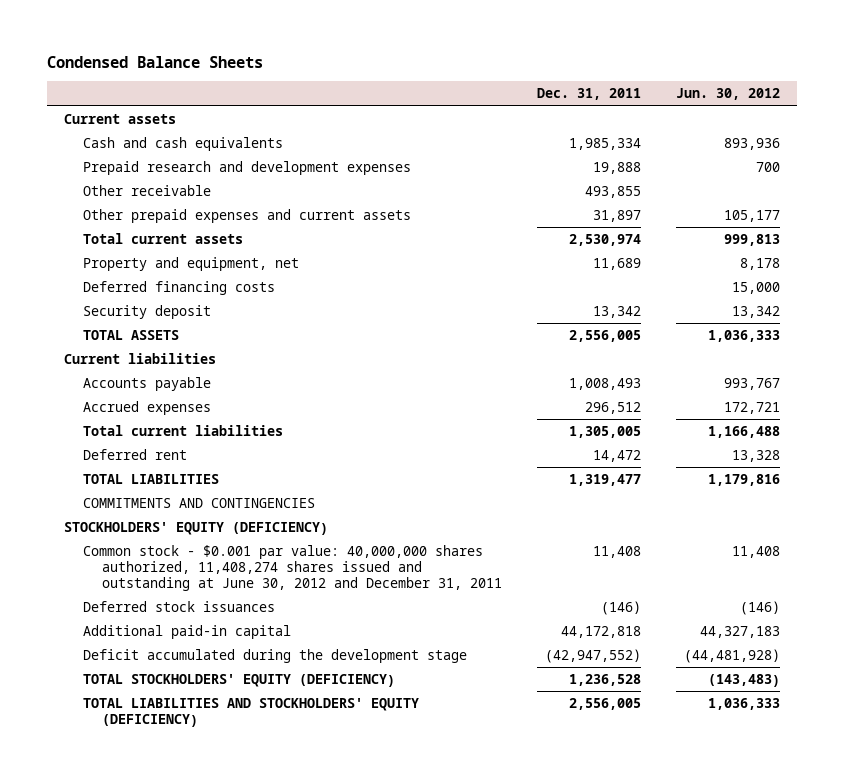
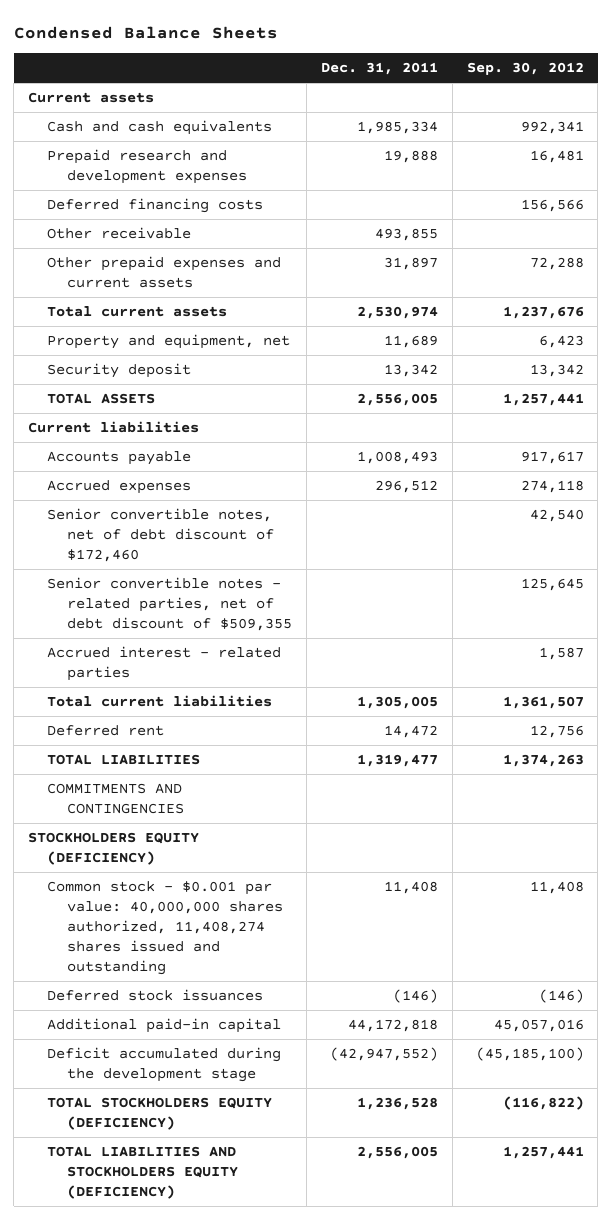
[675,88,780,101] Jun. 30, 2012 -> none
none -> [466,62,584,76] Sep. 30, 2012
[83,280,276,295] Deferred financing costs -> [47,198,264,214] Deferred financing costs
none -> [47,508,274,563] Senior convertible notes, net of debt discount of $172,460
none -> [47,577,292,632] Senior convertible notes - related parties, net of debt discount of $509,355
none -> [47,646,282,682] Accrued interest - related parties
[64,521,329,535] STOCKHOLDERS' EQUITY (DEFICIENCY) -> [27,832,199,866] STOCKHOLDERS EQUITY (DEFICIENCY)
[83,544,502,591] Common stock - $0.001 par value: 40,000,000 shares authorized, 11,408,274 shares issued and outstanding at June 30, 2012 and December 31, 2011 -> [47,881,283,976] Common stock - $0.001 par value: 40,000,000 shares authorized, 11,408,274 shares issued and outstanding
[83,673,396,687] TOTAL STOCKHOLDERS' EQUITY (DEFICIENCY) -> [47,1097,273,1131] TOTAL STOCKHOLDERS EQUITY (DEFICIENCY)
[83,697,420,727] TOTAL LIABILITIES AND STOCKHOLDERS' EQUITY (DEFICIENCY) -> [47,1146,238,1200] TOTAL LIABILITIES AND STOCKHOLDERS EQUITY (DEFICIENCY)

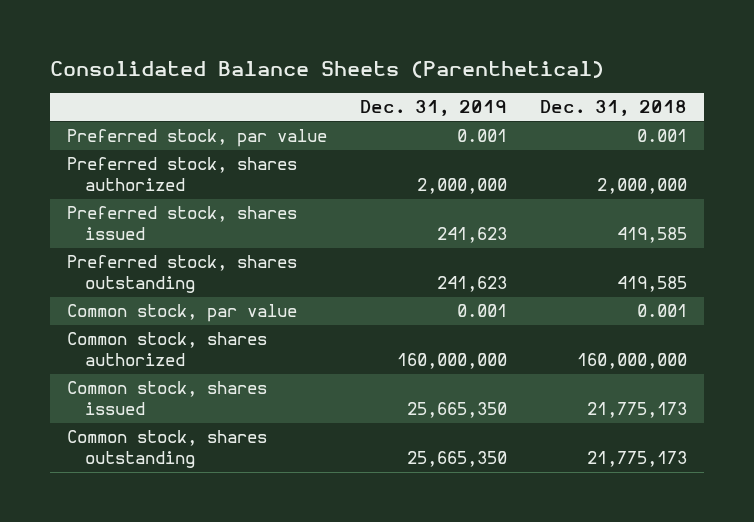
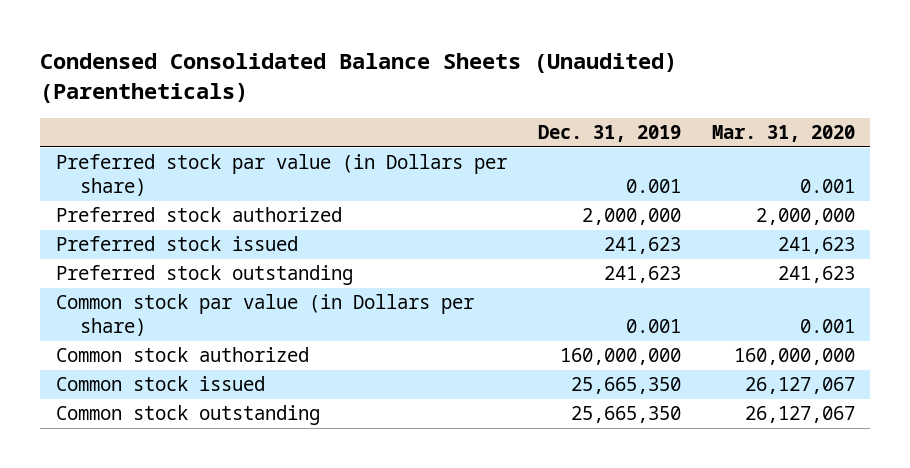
[49,61,604,79] Consolidated Balance Sheets (Parenthetical) -> [39,53,677,103] Condensed Consolidated Balance Sheets (Unaudited) (Parentheticals)
[539,100,687,117] Dec. 31, 2018 -> none
none -> [711,125,855,143] Mar. 31, 2020
[66,129,327,148] Preferred stock, par value -> [55,154,507,197] Preferred stock par value (in Dollars per share)
[66,157,297,192] Preferred stock, shares authorized -> [55,207,342,223] Preferred stock authorized
[66,206,297,241] Preferred stock, shares issued -> [55,236,298,252] Preferred stock issued
[66,255,297,294] Preferred stock, shares outstanding -> [55,265,353,286] Preferred stock outstanding
[66,304,297,323] Common stock, par value -> [55,294,474,337] Common stock par value (in Dollars per share)
[66,332,267,367] Common stock, shares authorized -> [55,347,309,363] Common stock authorized
[66,381,267,416] Common stock, shares issued -> [55,376,265,392] Common stock issued
[66,430,267,469] Common stock, shares outstanding -> [55,405,320,426] Common stock outstanding

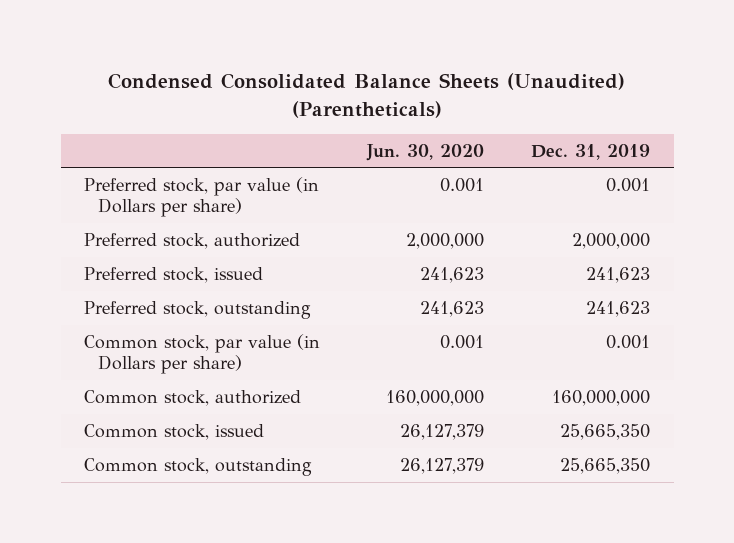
[711,125,855,143] Mar. 31, 2020 -> none
none -> [366,143,485,161] Jun. 30, 2020
[55,154,507,197] Preferred stock par value (in Dollars per share) -> [84,176,320,218] Preferred stock, par value (in Dollars per share)
[55,207,342,223] Preferred stock authorized -> [84,232,301,249] Preferred stock, authorized
[55,236,298,252] Preferred stock issued -> [84,266,264,283] Preferred stock, issued
[55,265,353,286] Preferred stock outstanding -> [84,300,312,319] Preferred stock, outstanding
[55,294,474,337] Common stock par value (in Dollars per share) -> [84,333,321,375] Common stock, par value (in Dollars per share)
[55,347,309,363] Common stock authorized -> [84,389,302,406] Common stock, authorized
[55,376,265,392] Common stock issued -> [84,423,265,440] Common stock, issued
[55,405,320,426] Common stock outstanding -> [84,457,313,476] Common stock, outstanding

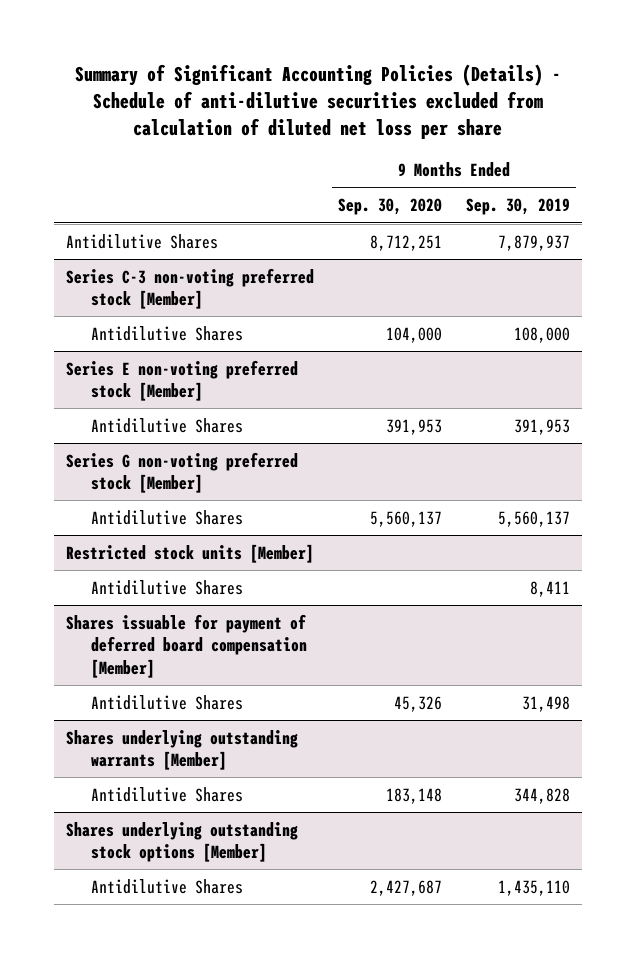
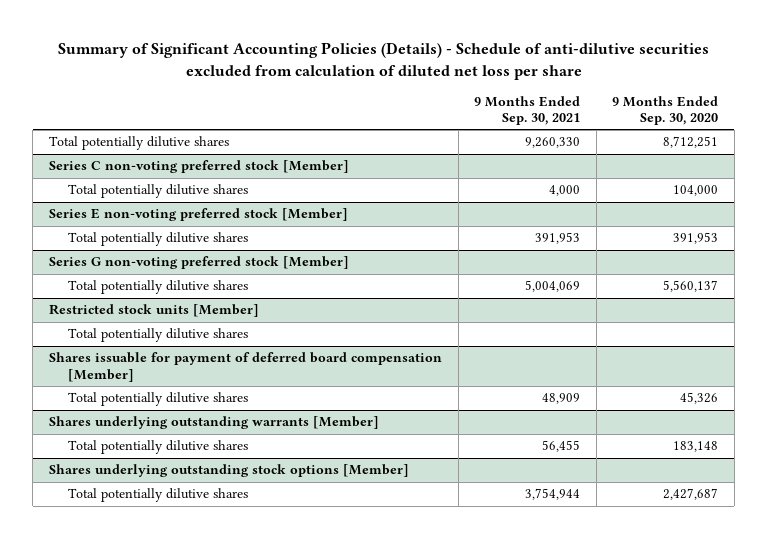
[465,198,570,216] Sep. 30, 2019 -> none
none -> [474,95,581,126] 9 Months Ended Sep. 30, 2021
[65,233,218,249] Antidilutive Shares -> [48,136,229,151] Total potentially dilutive shares
[65,267,314,310] Series C-3 non-voting preferred stock [Member] -> [48,160,349,174] Series C non-voting preferred stock [Member]
[90,325,243,341] Antidilutive Shares -> [67,184,248,199] Total potentially dilutive shares
[90,417,243,433] Antidilutive Shares -> [67,232,248,247] Total potentially dilutive shares
[90,509,243,525] Antidilutive Shares -> [67,280,248,295] Total potentially dilutive shares
[90,579,243,595] Antidilutive Shares -> [67,328,248,343] Total potentially dilutive shares
[90,694,243,710] Antidilutive Shares -> [67,392,248,407] Total potentially dilutive shares
[90,786,243,802] Antidilutive Shares -> [67,440,248,455] Total potentially dilutive shares
[90,878,243,894] Antidilutive Shares -> [67,488,248,503] Total potentially dilutive shares

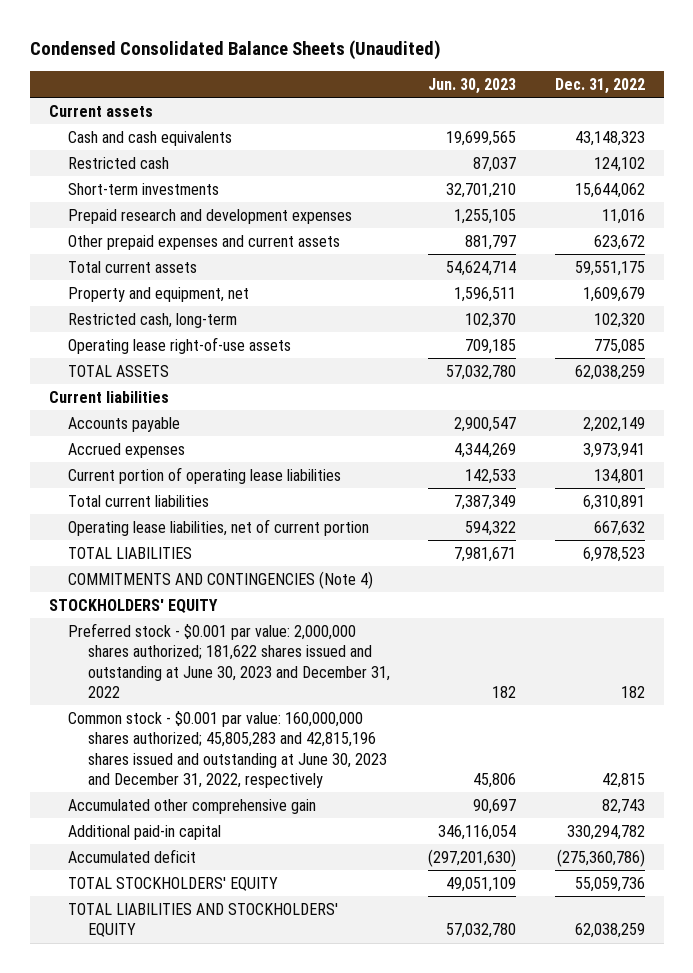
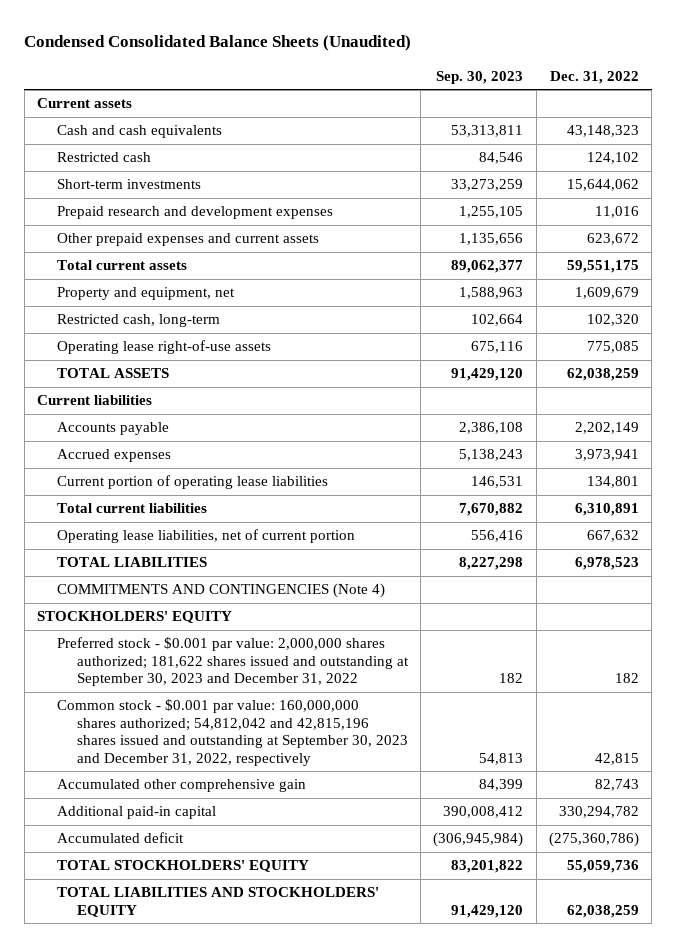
[428,77,517,94] Jun. 30, 2023 -> none
none -> [436,70,524,84] Sep. 30, 2023
[68,622,391,699] Preferred stock - $0.001 par value: 2,000,000 shares authorized; 181,622 shares issued and outstanding at June 30, 2023 and December 31, 2022 -> [57,637,410,687] Preferred stock - $0.001 par value: 2,000,000 shares authorized; 181,622 shares issued and outstanding at September 30, 2023 and December 31, 2022
[68,710,388,789] Common stock - $0.001 par value: 160,000,000 shares authorized; 45,805,283 and 42,815,196 shares issued and outstanding at June 30, 2023 and December 31, 2022, respectively -> [57,699,409,766] Common stock - $0.001 par value: 160,000,000 shares authorized; 54,812,042 and 42,815,196 shares issued and outstanding at September 30, 2023 and December 31, 2022, respectively

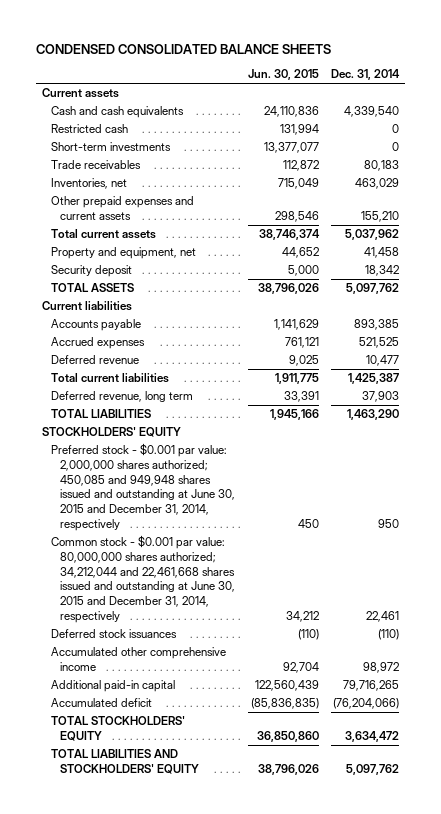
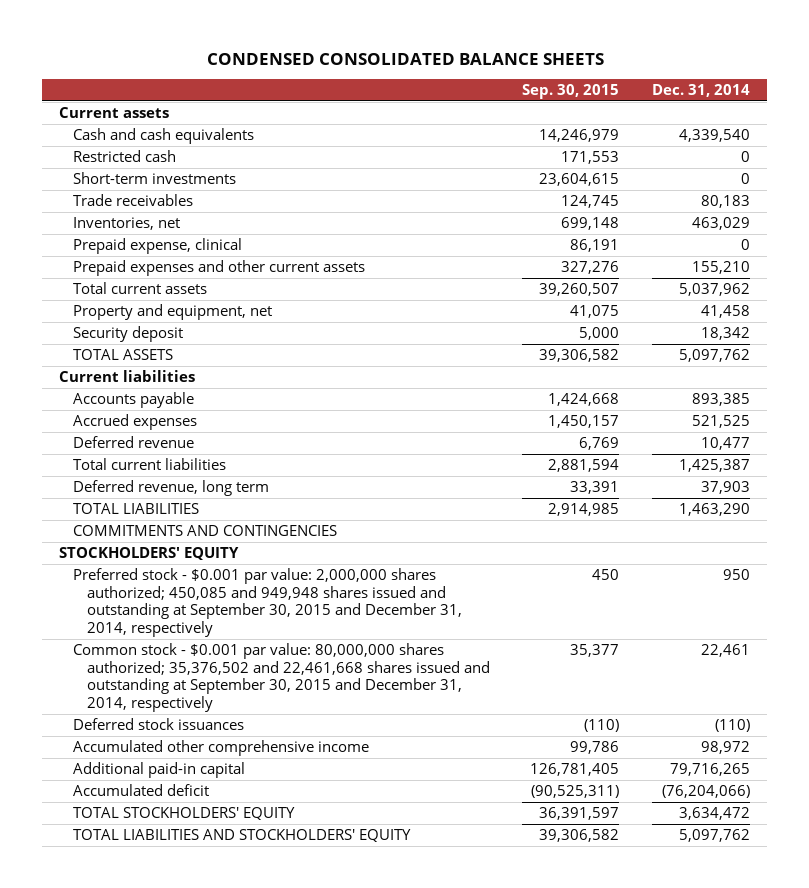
[247,69,319,81] Jun. 30, 2015 -> none
none -> [522,83,620,99] Sep. 30, 2015
none -> [72,237,242,254] Prepaid expense, clinical
[51,196,195,220] Other prepaid expenses and current assets -> [72,259,365,276] Prepaid expenses and other current assets
none -> [72,524,337,536] COMMITMENTS AND CONTINGENCIES
[51,443,236,531] Preferred stock - $0.001 par value: 2,000,000 shares authorized; 450,085 and 949,948 shares issued and outstanding at June 30, 2015 and December 31, 2014, respectively -> [72,567,462,637] Preferred stock - $0.001 par value: 2,000,000 shares authorized; 450,085 and 949,948 shares issued and outstanding at September 30, 2015 and December 31, 2014, respectively
[51,535,236,623] Common stock - $0.001 par value: 80,000,000 shares authorized; 34,212,044 and 22,461,668 shares issued and outstanding at June 30, 2015 and December 31, 2014, respectively -> [72,642,490,712] Common stock - $0.001 par value: 80,000,000 shares authorized; 35,376,502 and 22,461,668 shares issued and outstanding at September 30, 2015 and December 31, 2014, respectively

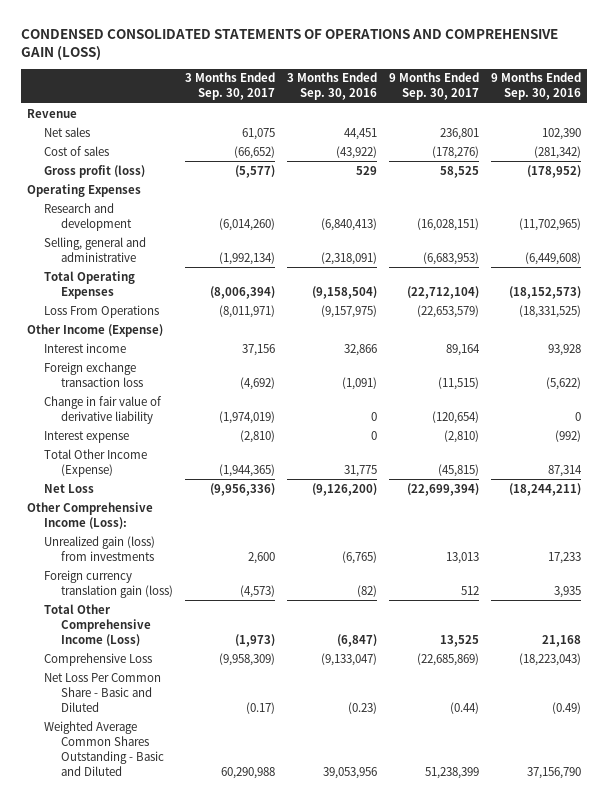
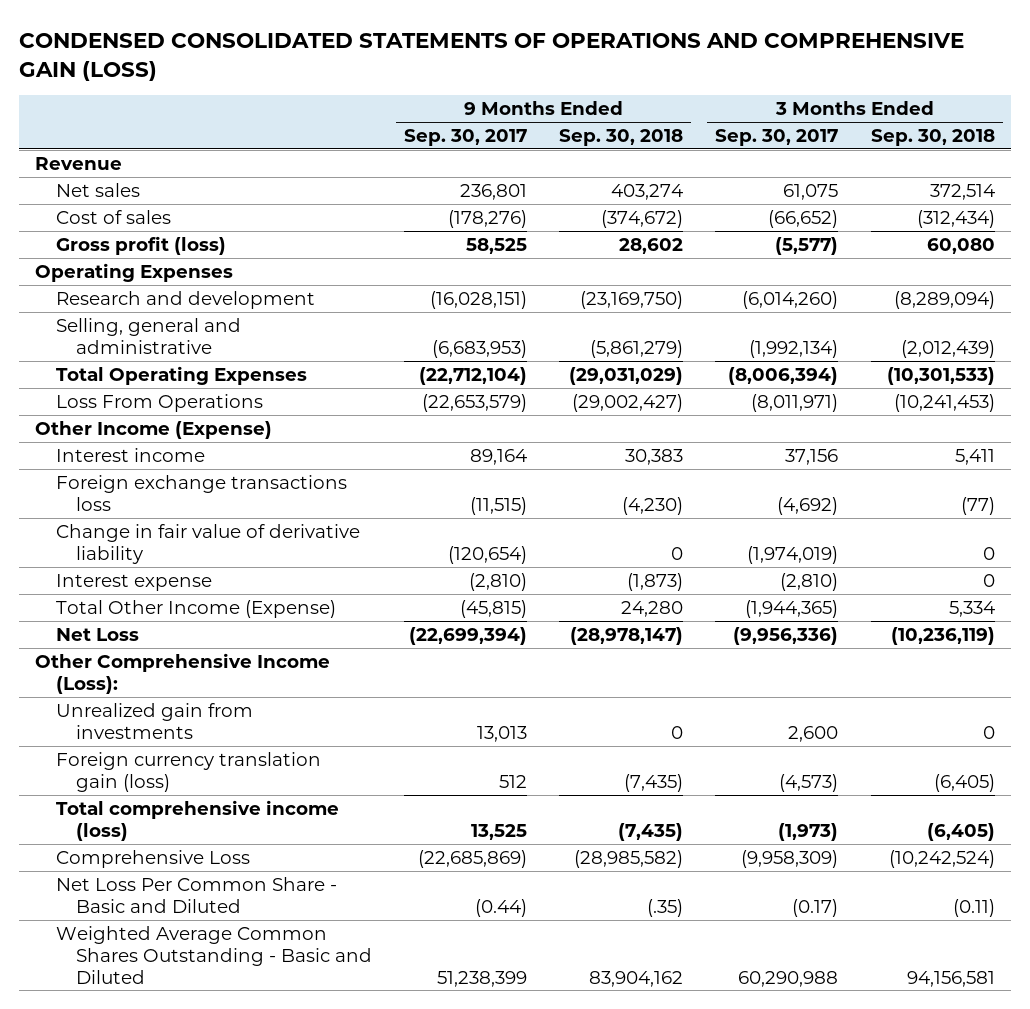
[287,72,378,101] 3 Months Ended Sep. 30, 2016 -> none
[491,72,582,101] 9 Months Ended Sep. 30, 2016 -> none
none -> [559,129,684,147] Sep. 30, 2018
none -> [870,129,995,147] Sep. 30, 2018
[44,361,144,387] Foreign exchange transaction loss -> [55,474,347,511] Foreign exchange transactions loss
[44,535,156,561] Unrealized gain (loss) from investments -> [55,702,253,739] Unrealized gain from investments
[44,603,152,646] Total Other Comprehensive Income (Loss) -> [55,799,339,841] Total comprehensive income (loss)

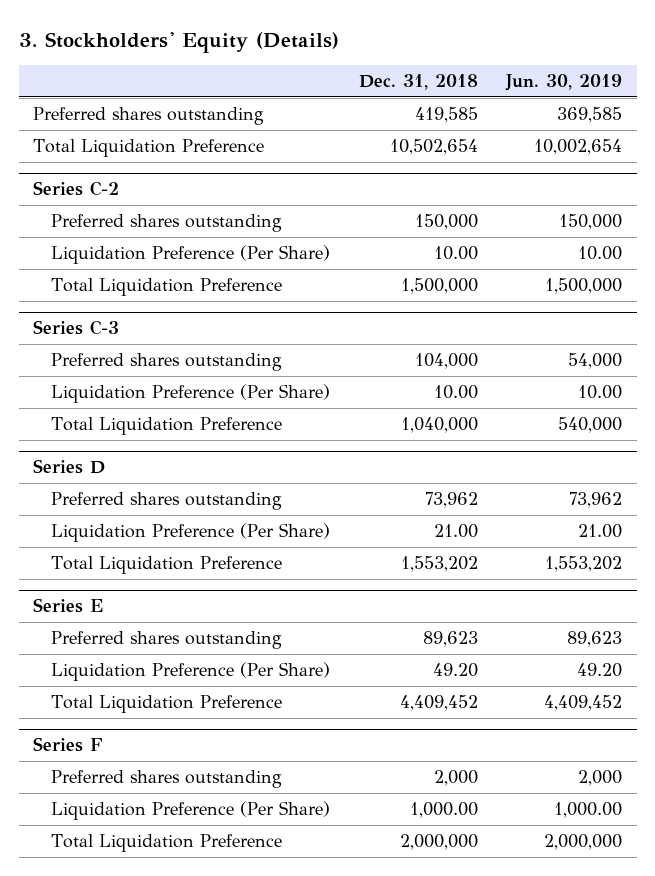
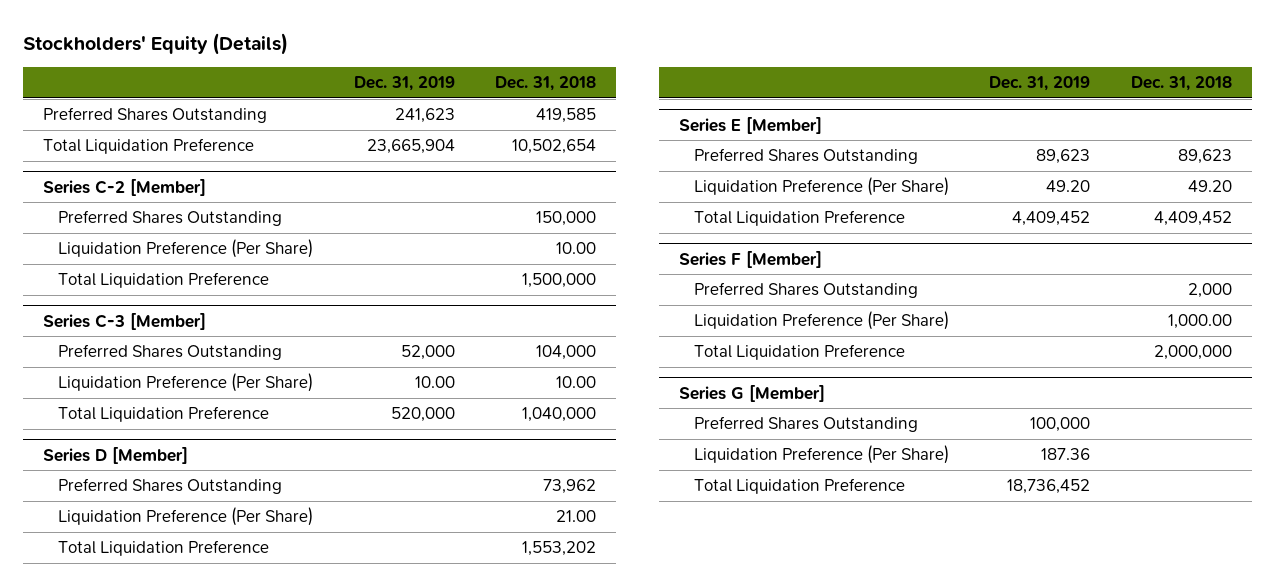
[18,31,339,53] 3. Stockholders' Equity (Details) -> [23,32,289,55] Stockholders' Equity (Details)
[505,73,623,91] Jun. 30, 2019 -> none
none -> [353,75,455,91] Dec. 31, 2019
[32,107,264,126] Preferred shares outstanding -> [43,107,268,124] Preferred Shares Outstanding
[32,181,119,197] Series C-2 -> [43,178,207,196] Series C-2 [Member]
[51,214,283,233] Preferred shares outstanding -> [58,210,283,227] Preferred Shares Outstanding
[32,320,119,336] Series C-3 -> [43,312,207,330] Series C-3 [Member]
[51,353,283,372] Preferred shares outstanding -> [58,344,283,361] Preferred Shares Outstanding
[32,459,105,475] Series D -> [43,446,189,464] Series D [Member]
[51,492,283,511] Preferred shares outstanding -> [58,478,283,495] Preferred Shares Outstanding
[32,598,103,614] Series E -> [679,116,823,134] Series E [Member]
[51,631,283,650] Preferred shares outstanding -> [693,148,918,165] Preferred Shares Outstanding
[32,737,103,753] Series F -> [679,250,823,268] Series F [Member]
[51,770,283,789] Preferred shares outstanding -> [693,282,918,299] Preferred Shares Outstanding
none -> [679,384,826,402] Series G [Member]
none -> [693,416,918,433] Preferred Shares Outstanding
none -> [693,445,949,465] Liquidation Preference (Per Share)
none -> [693,478,905,495] Total Liquidation Preference

